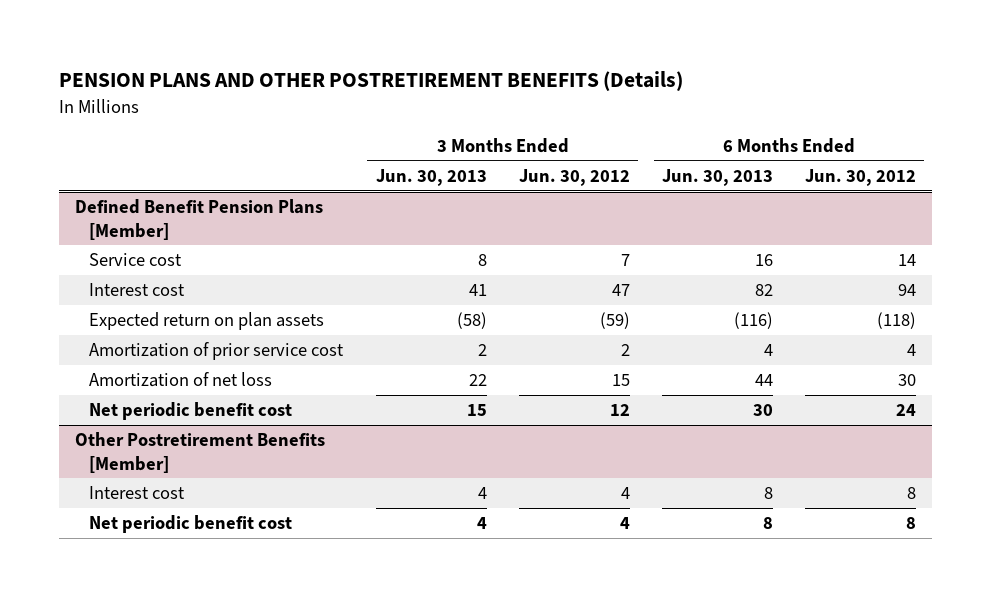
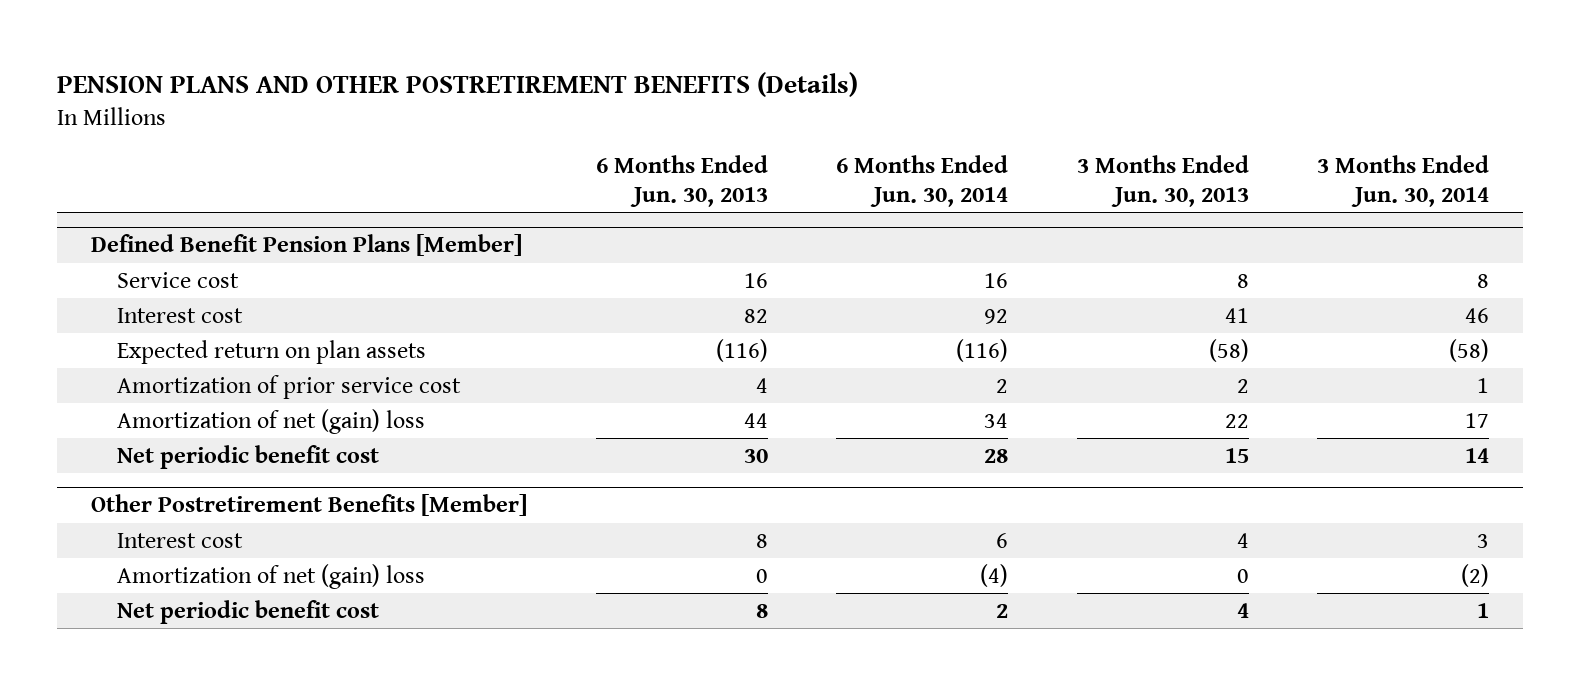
[518,168,630,186] Jun. 30, 2012 -> none
[805,168,917,186] Jun. 30, 2012 -> none
none -> [836,155,1009,208] 6 Months Ended Jun. 30, 2014
none -> [1317,155,1490,208] 3 Months Ended Jun. 30, 2014
[89,372,273,388] Amortization of net loss -> [117,408,426,434] Amortization of net (gain) loss
none -> [117,563,426,589] Amortization of net (gain) loss

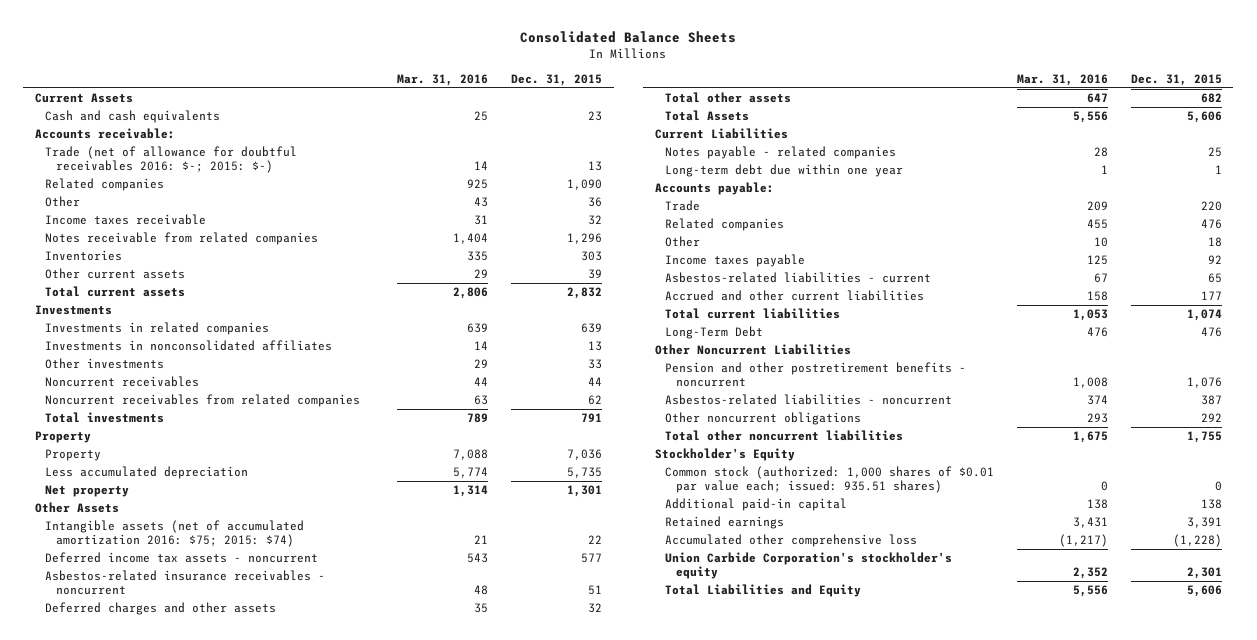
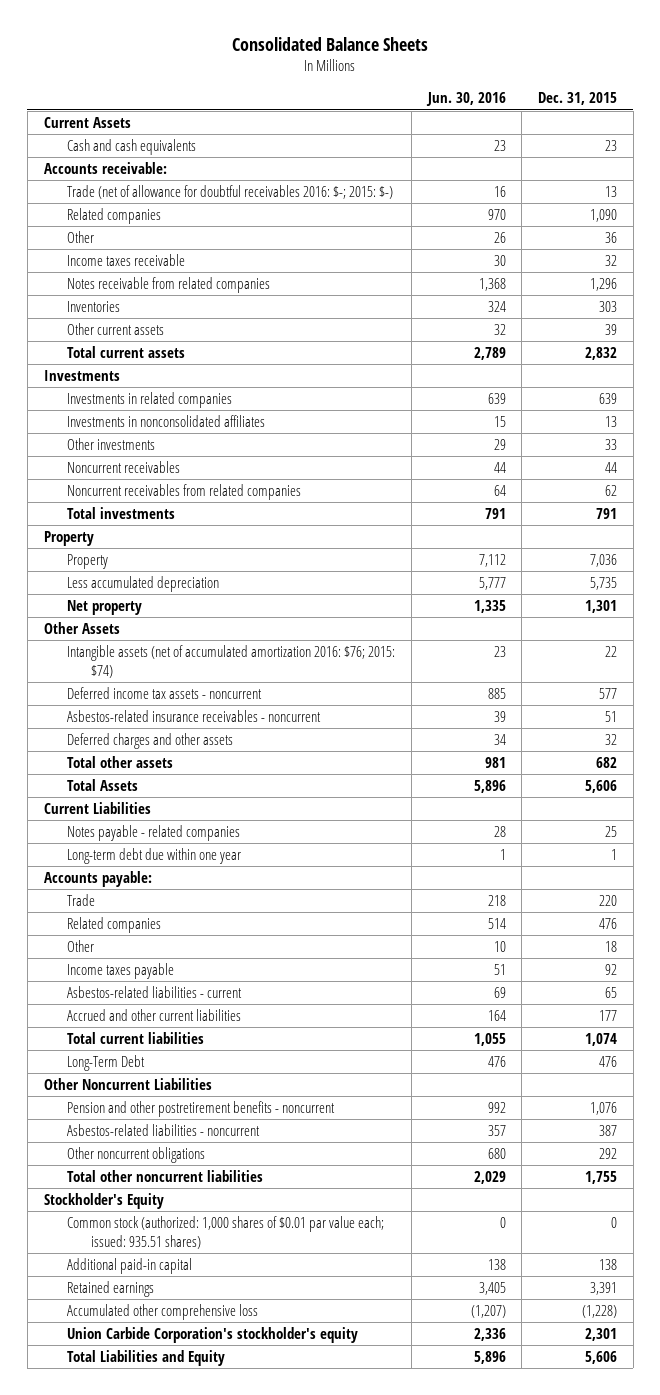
[397,73,489,86] Mar. 31, 2016 -> none
none -> [425,92,506,107] Jun. 30, 2016
[45,520,305,547] Intangible assets (net of accumulated amortization 2016: $75; 2015: $74) -> [67,644,396,679] Intangible assets (net of accumulated amortization 2016: $76; 2015: $74)

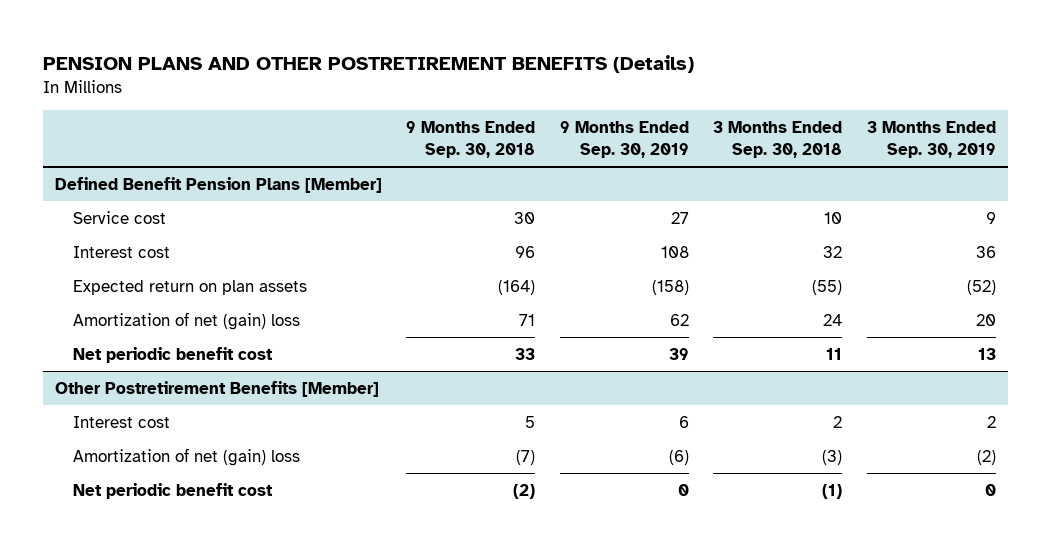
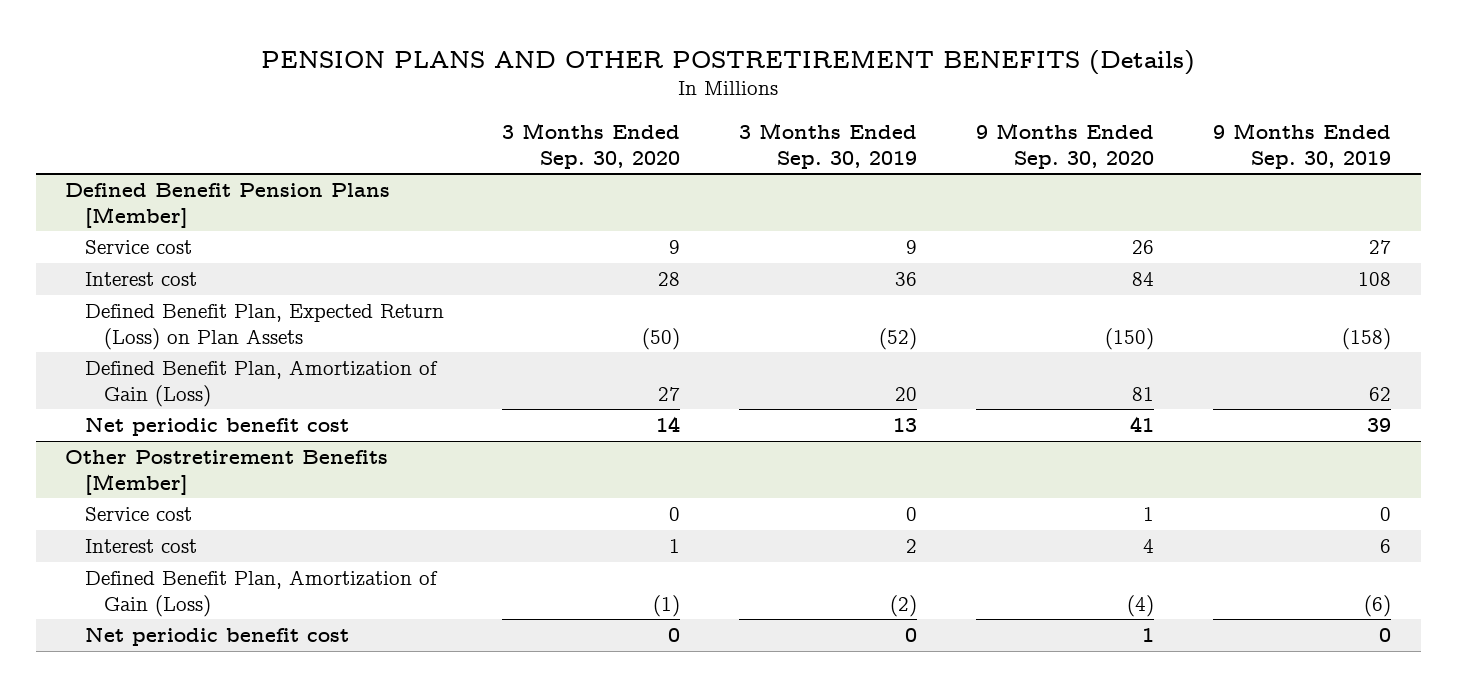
[406,120,536,159] 9 Months Ended Sep. 30, 2018 -> none
[713,120,843,159] 3 Months Ended Sep. 30, 2018 -> none
none -> [502,122,681,169] 3 Months Ended Sep. 30, 2020
none -> [976,122,1155,169] 9 Months Ended Sep. 30, 2020
[72,279,307,295] Expected return on plan assets -> [84,303,444,350] Defined Benefit Plan, Expected Return (Loss) on Plan Assets
[72,311,300,330] Amortization of net (gain) loss -> [84,359,438,407] Defined Benefit Plan, Amortization of Gain (Loss)
none -> [84,506,192,521] Service cost
[72,447,300,466] Amortization of net (gain) loss -> [84,569,438,617] Defined Benefit Plan, Amortization of Gain (Loss)

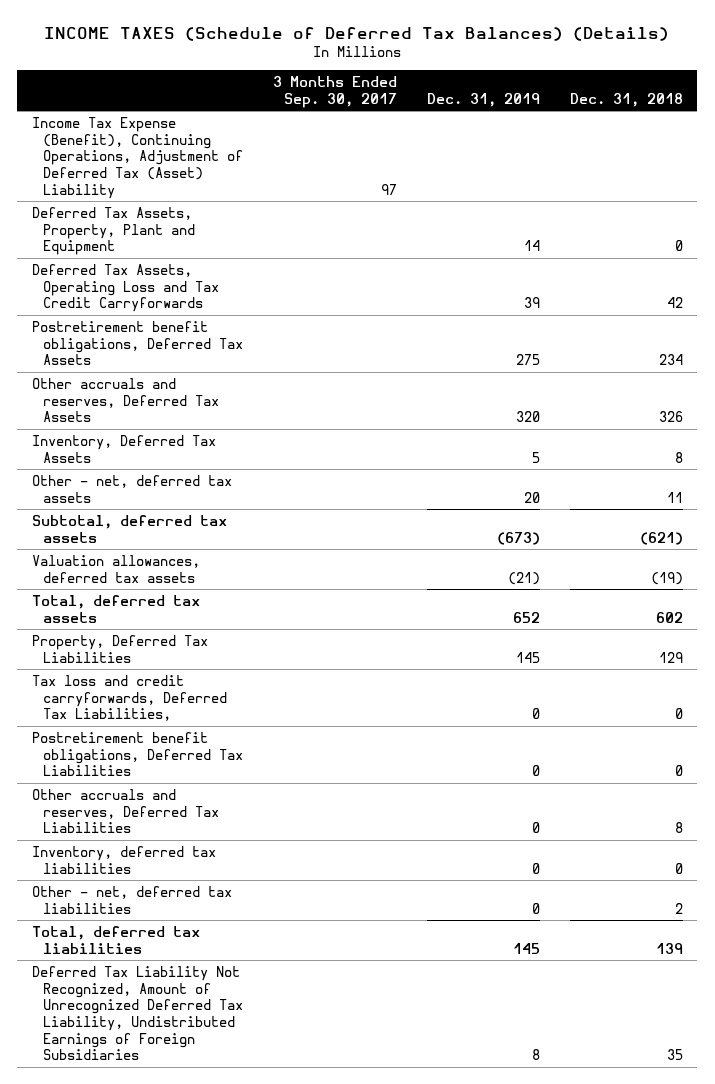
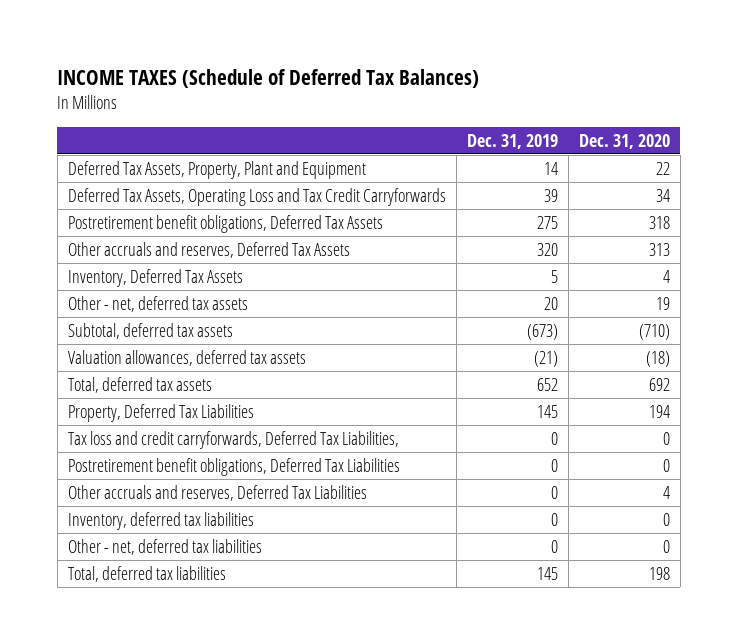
[44,26,670,41] INCOME TAXES (Schedule of Deferred Tax Balances) (Details) -> [57,69,480,89] INCOME TAXES (Schedule of Deferred Tax Balances)
[273,76,398,108] 3 Months Ended Sep. 30, 2017 -> none
[569,92,683,107] Dec. 31, 2018 -> none
none -> [578,133,670,149] Dec. 31, 2020
[32,116,244,199] Income Tax Expense (Benefit), Continuing Operations, Adjustment of Deferred Tax (Asset) Liability -> none
[32,965,244,1061] Deferred Tax Liability Not Recognized, Amount of Unrecognized Deferred Tax Liability, Undistributed Earnings of Foreign Subsidiaries -> none

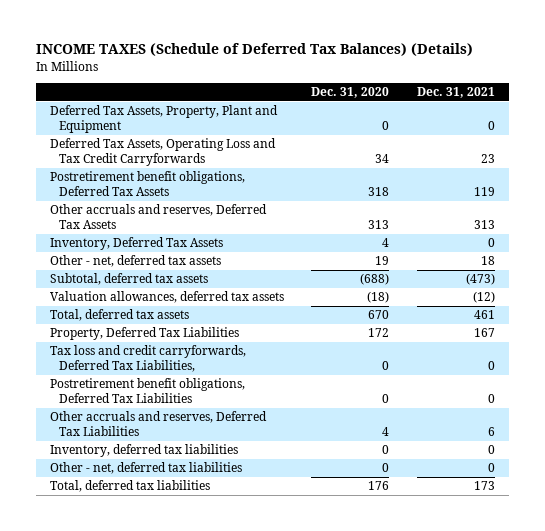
[57,69,480,89] INCOME TAXES (Schedule of Deferred Tax Balances) -> [35,43,473,57] INCOME TAXES (Schedule of Deferred Tax Balances) (Details)
[466,133,558,149] Dec. 31, 2019 -> none
none -> [417,87,496,99] Dec. 31, 2021
[655,161,670,175] 22 -> [382,121,390,131] 0
[638,323,670,340] (710) -> [360,273,390,286] (688)
[648,377,670,391] 692 -> [368,310,390,320] 670
[648,404,670,418] 194 -> [368,328,390,338] 172
[648,566,670,580] 198 -> [368,481,390,491] 176

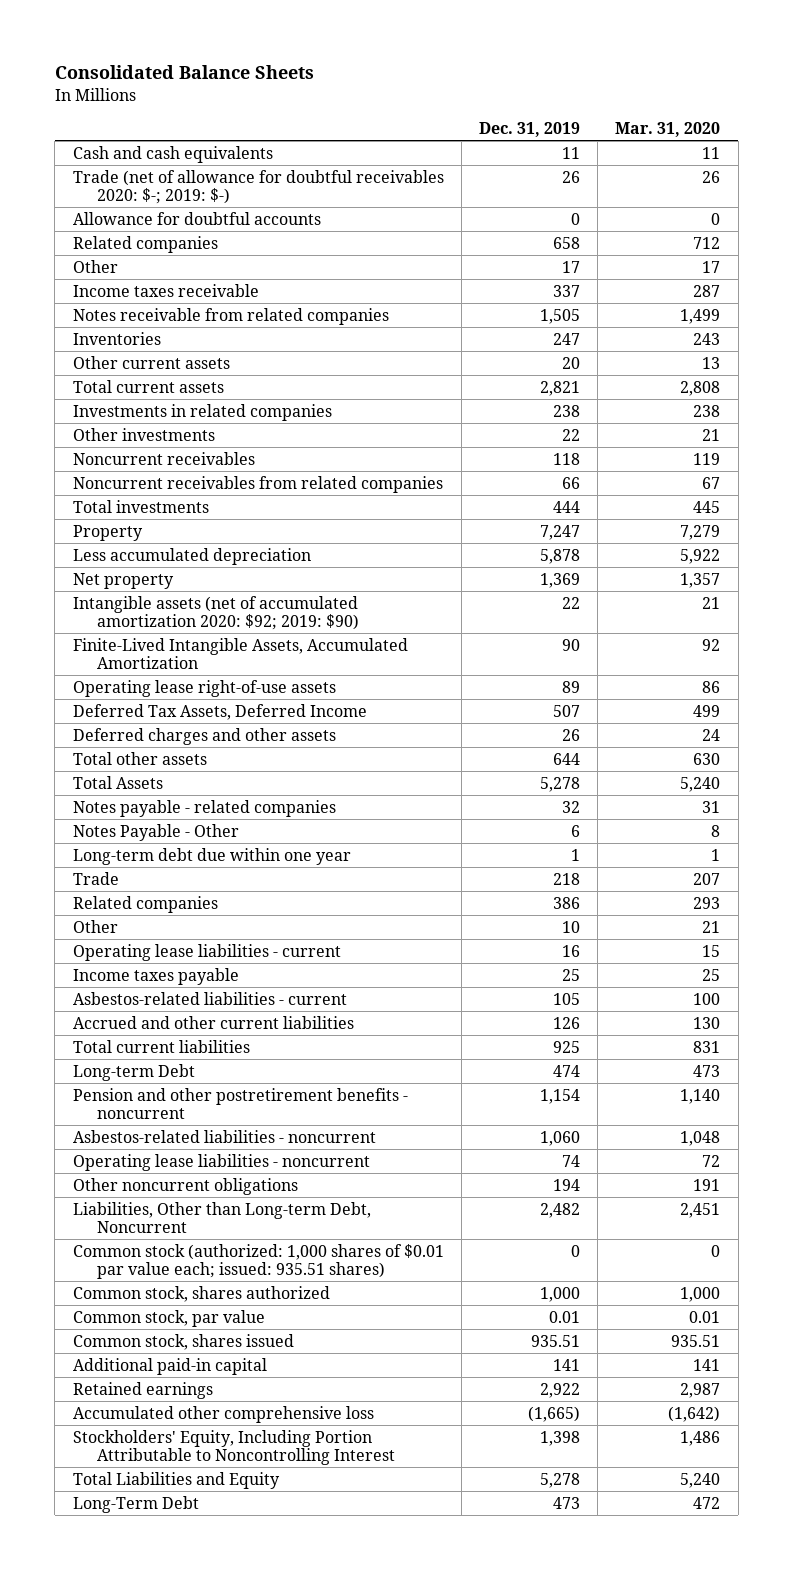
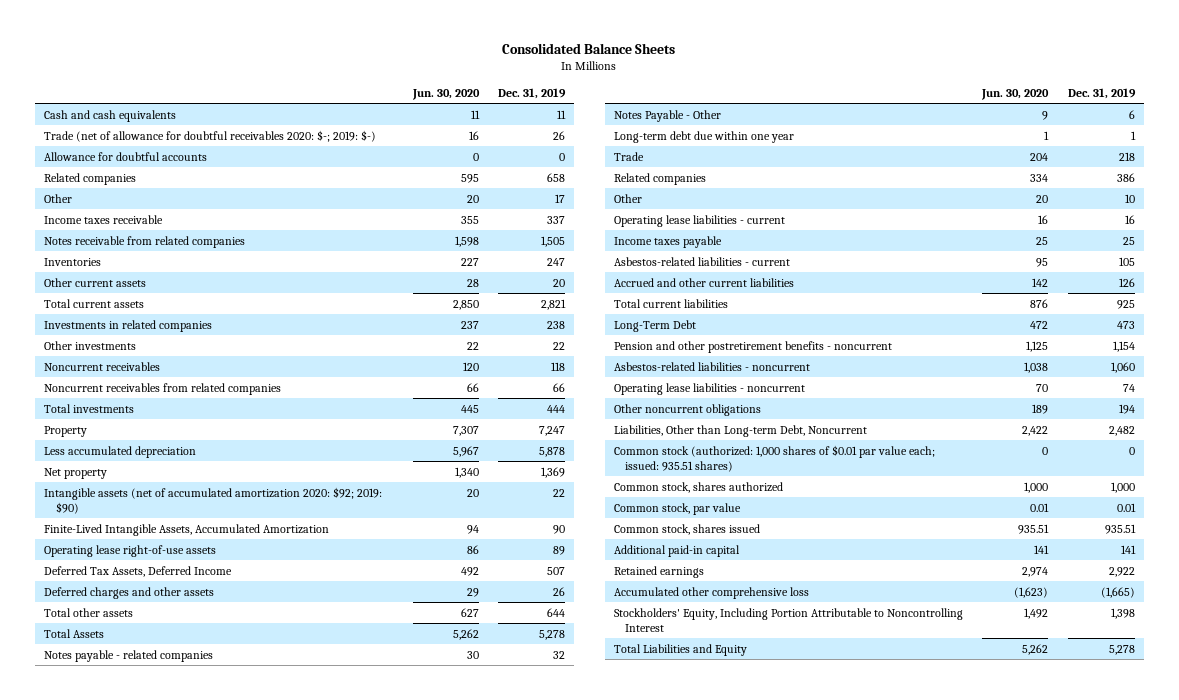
[615,121,721,137] Mar. 31, 2020 -> none
none -> [411,88,480,100] Jun. 30, 2020
[72,1063,195,1081] Long-term Debt -> none
[72,1495,199,1513] Long-Term Debt -> [614,319,697,332] Long-Term Debt

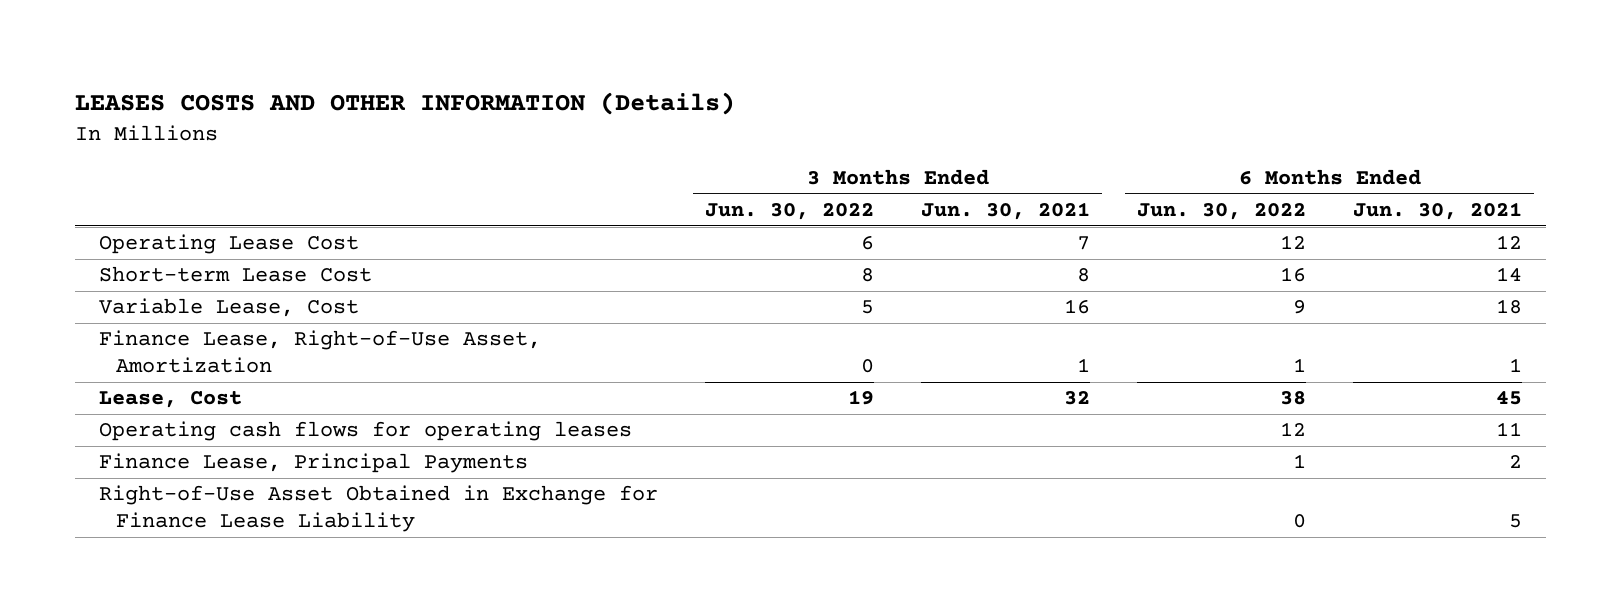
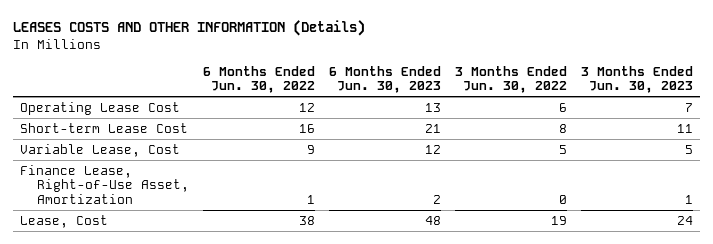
[921,202,1091,221] Jun. 30, 2021 -> none
[1353,202,1523,221] Jun. 30, 2021 -> none
none -> [329,65,442,94] 6 Months Ended Jun. 30, 2023
none -> [580,65,693,94] 3 Months Ended Jun. 30, 2023
[98,421,632,442] Operating cash flows for operating leases -> none
[98,453,528,474] Finance Lease, Principal Payments -> none
[98,485,658,533] Right-of-Use Asset Obtained in Exchange for Finance Lease Liability -> none

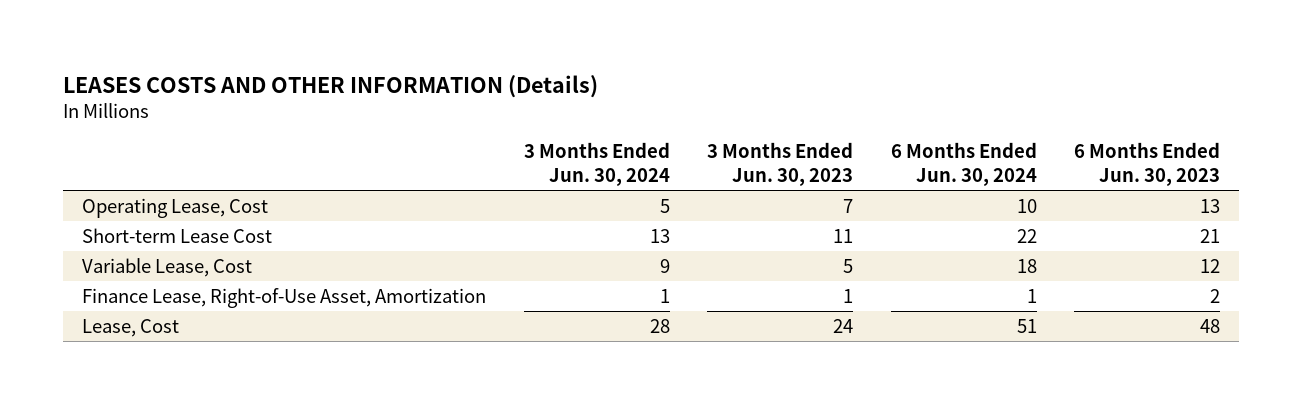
[203,65,316,94] 6 Months Ended Jun. 30, 2022 -> none
[455,65,568,94] 3 Months Ended Jun. 30, 2022 -> none
none -> [523,142,670,187] 3 Months Ended Jun. 30, 2024
none -> [890,142,1037,187] 6 Months Ended Jun. 30, 2024
[20,101,181,115] Operating Lease Cost -> [82,197,269,218] Operating Lease, Cost

